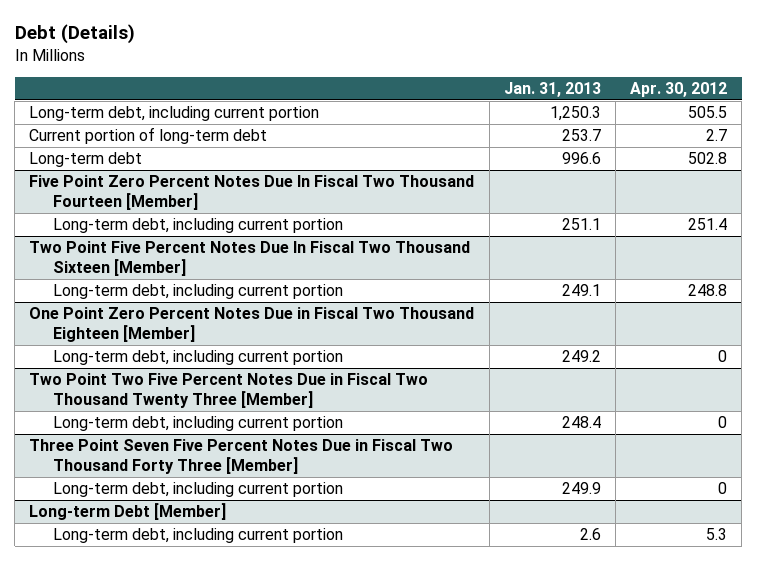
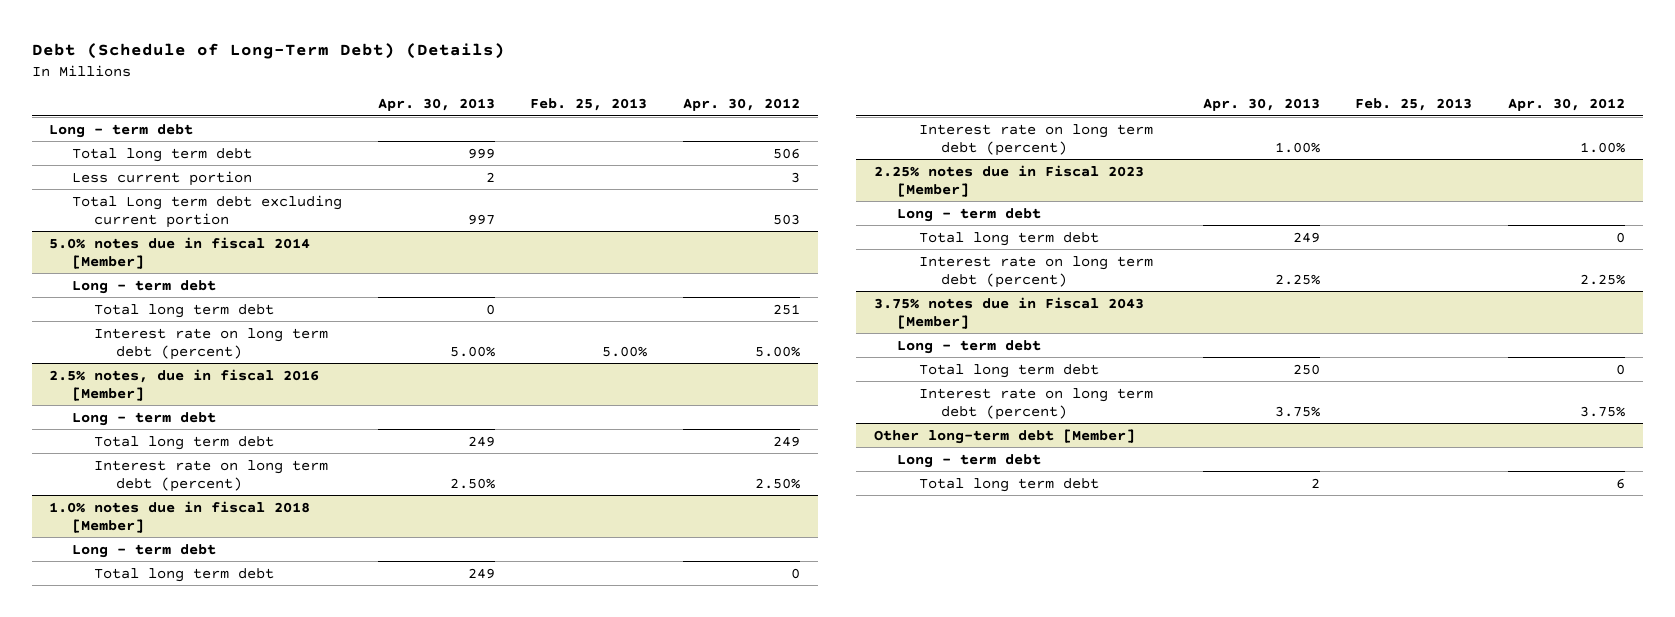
[14,24,135,45] Debt (Details) -> [31,43,505,60] Debt (Schedule of Long-Term Debt) (Details)
[503,81,601,97] Jan. 31, 2013 -> none
none -> [377,97,495,111] Apr. 30, 2013
none -> [530,97,648,111] Feb. 25, 2013
[29,175,475,210] Five Point Zero Percent Notes Due In Fiscal Two Thousand Fourteen [Member] -> none
[29,241,471,276] Two Point Five Percent Notes Due In Fiscal Two Thousand Sixteen [Member] -> none
[29,307,475,342] One Point Zero Percent Notes Due in Fiscal Two Thousand Eighteen [Member] -> none
[29,373,429,408] Two Point Two Five Percent Notes Due in Fiscal Two Thousand Twenty Three [Member] -> none
[29,439,454,474] Three Point Seven Five Percent Notes Due in Fiscal Two Thousand Forty Three [Member] -> none
none -> [49,123,194,138] Long - term debt
[29,106,320,122] Long-term debt, including current portion -> [71,147,252,162] Total long term debt
[688,106,728,119] 505.5 -> [773,147,801,159] 506
[29,127,268,145] Current portion of long-term debt -> [71,170,252,186] Less current portion
[706,129,728,142] 2.7 -> [791,171,801,183] 3
[29,152,143,168] Long-term debt -> [71,194,342,228] Total Long term debt excluding current portion
[688,152,728,165] 502.8 -> [773,213,801,225] 503
none -> [49,236,311,269] 5.0% notes due in fiscal 2014 [Member]
none -> [71,279,216,294] Long - term debt
[52,218,343,234] Long-term debt, including current portion -> [93,303,274,318] Total long term debt
[688,218,728,231] 251.4 -> [773,303,801,315] 251
none -> [93,327,328,360] Interest rate on long term debt (percent)
none -> [49,368,320,401] 2.5% notes, due in fiscal 2016 [Member]
none -> [71,411,216,426] Long - term debt
[52,284,343,300] Long-term debt, including current portion -> [93,435,274,450] Total long term debt
[688,284,728,297] 248.8 -> [773,435,801,447] 249
none -> [93,459,328,492] Interest rate on long term debt (percent)
none -> [49,500,311,533] 1.0% notes due in fiscal 2018 [Member]
none -> [71,543,216,558] Long - term debt
[52,350,343,366] Long-term debt, including current portion -> [93,567,274,582] Total long term debt
none -> [918,123,1153,156] Interest rate on long term debt (percent)
none -> [874,164,1145,197] 2.25% notes due in Fiscal 2023 [Member]
none -> [896,207,1041,222] Long - term debt
[52,416,343,432] Long-term debt, including current portion -> [918,231,1099,246] Total long term debt
none -> [918,255,1153,288] Interest rate on long term debt (percent)
none -> [874,296,1145,329] 3.75% notes due in Fiscal 2043 [Member]
none -> [896,339,1041,354] Long - term debt
[52,482,343,498] Long-term debt, including current portion -> [918,363,1099,378] Total long term debt
none -> [918,387,1153,420] Interest rate on long term debt (percent)
[29,503,227,521] Long-term Debt [Member] -> [874,428,1136,444] Other long-term debt [Member]
none -> [896,453,1041,468] Long - term debt
[52,528,343,544] Long-term debt, including current portion -> [918,477,1099,492] Total long term debt
[706,528,728,541] 5.3 -> [1616,477,1626,489] 6

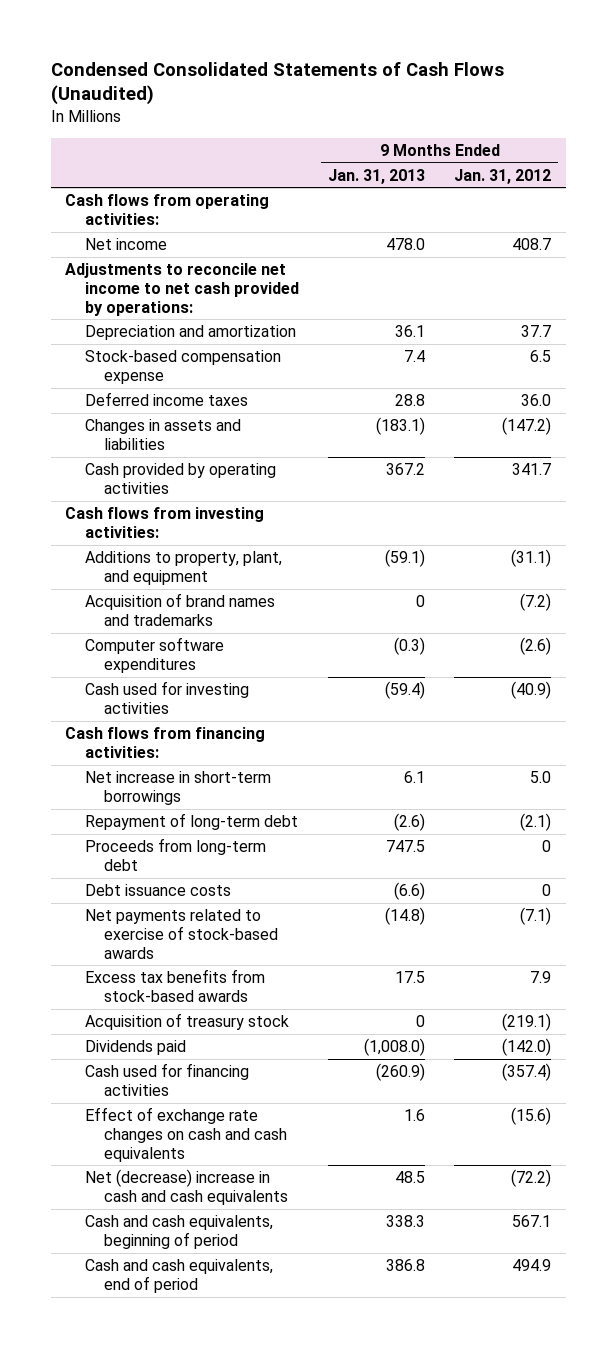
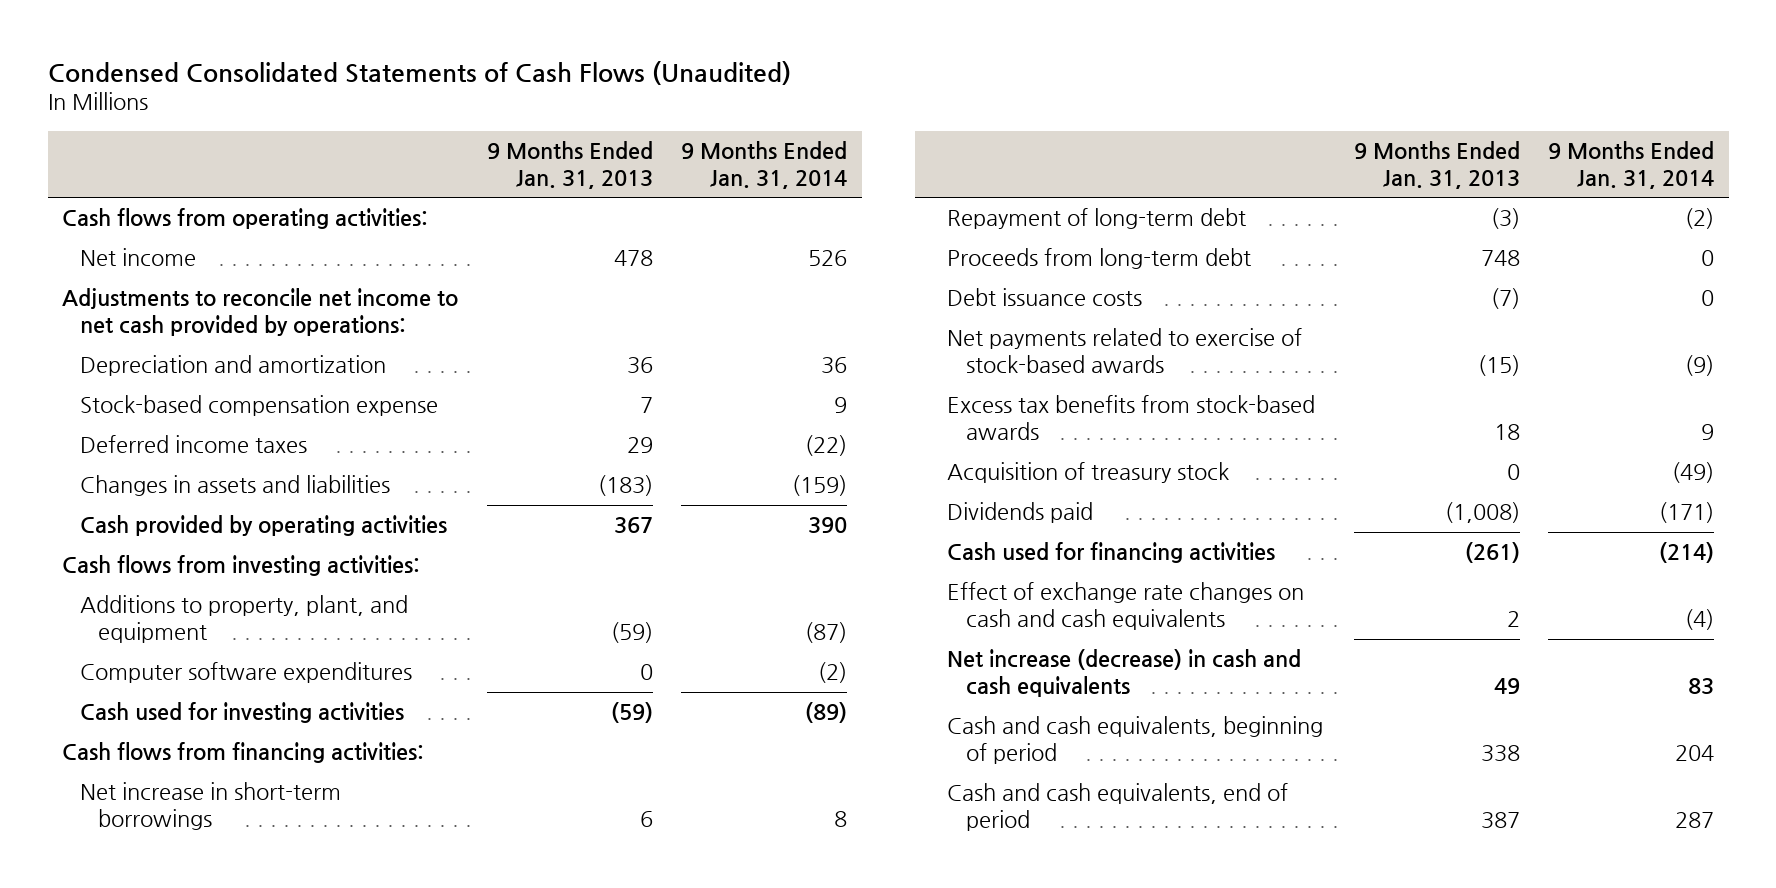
[454,168,552,184] Jan. 31, 2012 -> none
none -> [681,141,848,189] 9 Months Ended Jan. 31, 2014
[385,238,425,251] 478.0 -> [613,250,653,267] 478
[394,325,425,338] 36.1 -> [626,357,653,375] 36
[403,350,425,363] 7.4 -> [639,397,653,414] 7
[394,394,425,407] 28.8 -> [626,437,653,454] 29
[375,417,425,436] (183.1) -> [597,475,653,497] (183)
[385,463,425,476] 367.2 -> [613,517,653,534] 367
[84,593,275,626] Acquisition of brand names and trademarks -> none
[384,549,425,568] (59.1) -> [610,622,653,644] (59)
[393,637,425,656] (0.3) -> [639,664,653,681] 0
[384,681,425,700] (59.4) -> [610,702,653,724] (59)
[403,771,425,784] 6.1 -> [639,811,653,828] 6
[393,813,425,832] (2.6) -> [1490,208,1520,230] (3)
[385,840,425,853] 747.5 -> [1480,250,1520,267] 748
[393,882,425,901] (6.6) -> [1490,288,1520,310] (7)
[384,907,425,926] (14.8) -> [1477,355,1520,377] (15)
[394,971,425,984] 17.5 -> [1493,424,1520,441] 18
[363,1038,425,1057] (1,008.0) -> [1444,502,1520,524] (1,008)
[375,1063,425,1082] (260.9) -> [1464,542,1520,564] (261)
[403,1109,425,1122] 1.6 -> [1506,611,1520,628] 2
[84,1169,289,1205] Net (decrease) increase in cash and cash equivalents -> [947,649,1302,698] Net increase (decrease) in cash and cash equivalents
[394,1171,425,1184] 48.5 -> [1493,678,1520,695] 49
[385,1215,425,1228] 338.3 -> [1480,745,1520,763] 338
[385,1259,425,1272] 386.8 -> [1480,812,1520,830] 387

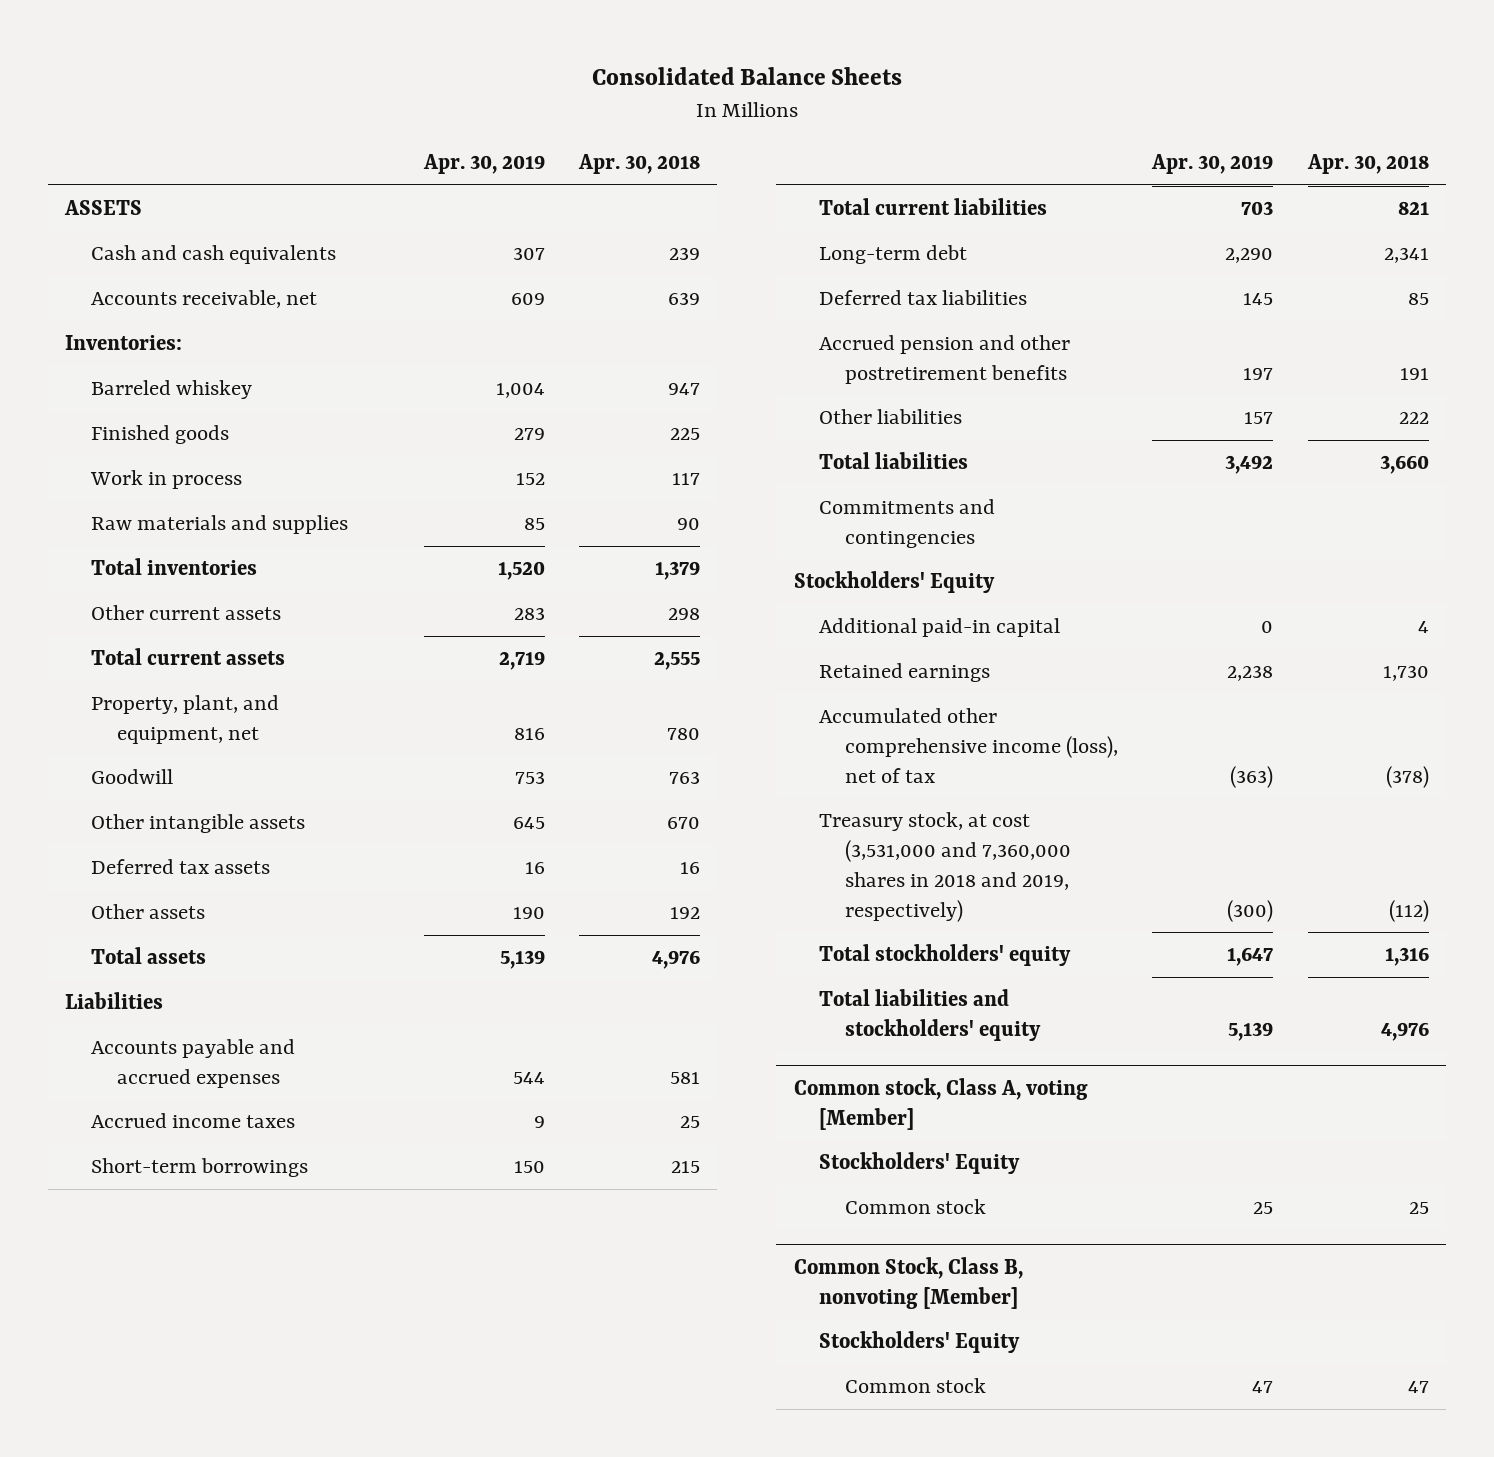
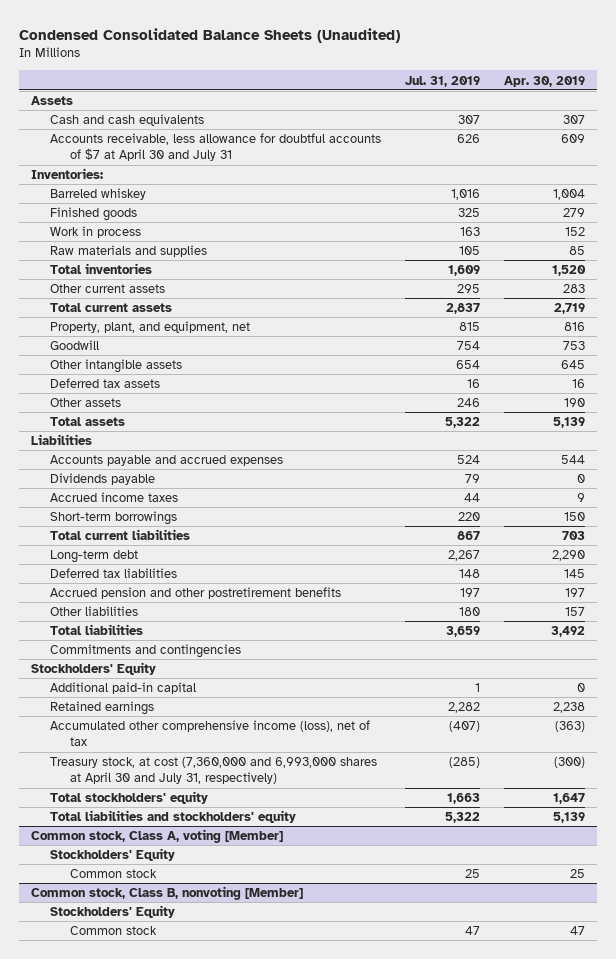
[591,66,902,85] Consolidated Balance Sheets -> [19,27,401,43] Condensed Consolidated Balance Sheets (Unaudited)
[578,154,701,175] Apr. 30, 2018 -> none
none -> [405,75,481,87] Jul. 31, 2019
[64,199,143,215] ASSETS -> [31,96,74,106] Assets
[90,289,317,308] Accounts receivable, net -> [50,133,382,162] Accounts receivable, less allowance for doubtful accounts of $7 at April 30 and July 31
none -> [50,473,156,486] Dividends payable
[819,811,1071,922] Treasury stock, at cost (3,531,000 and 7,360,000 shares in 2018 and 2019, respectively) -> none
none -> [50,757,378,785] Treasury stock, at cost (7,360,000 and 6,993,000 shares at April 30 and July 31, respectively)
[793,1256,1023,1309] Common Stock, Class B, nonvoting [Member] -> [31,886,304,901] Common stock, Class B, nonvoting [Member]

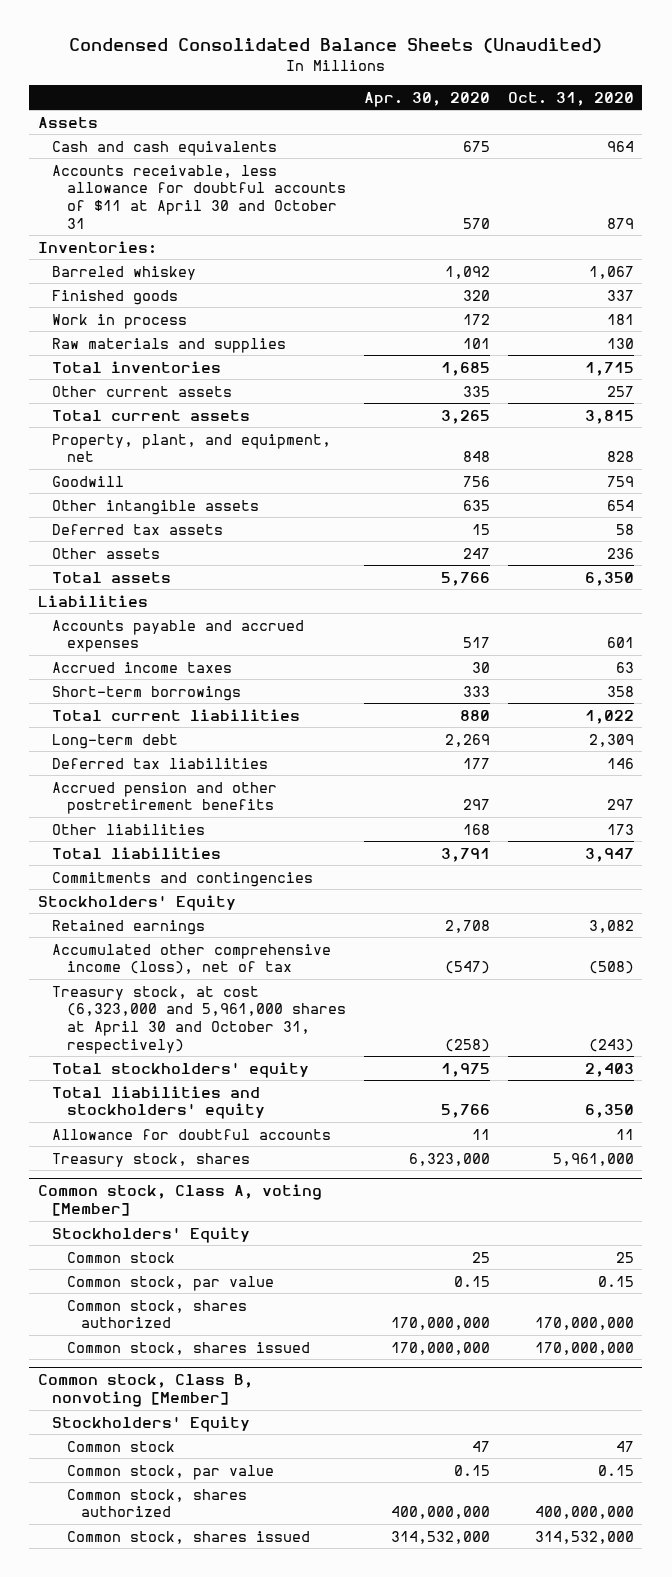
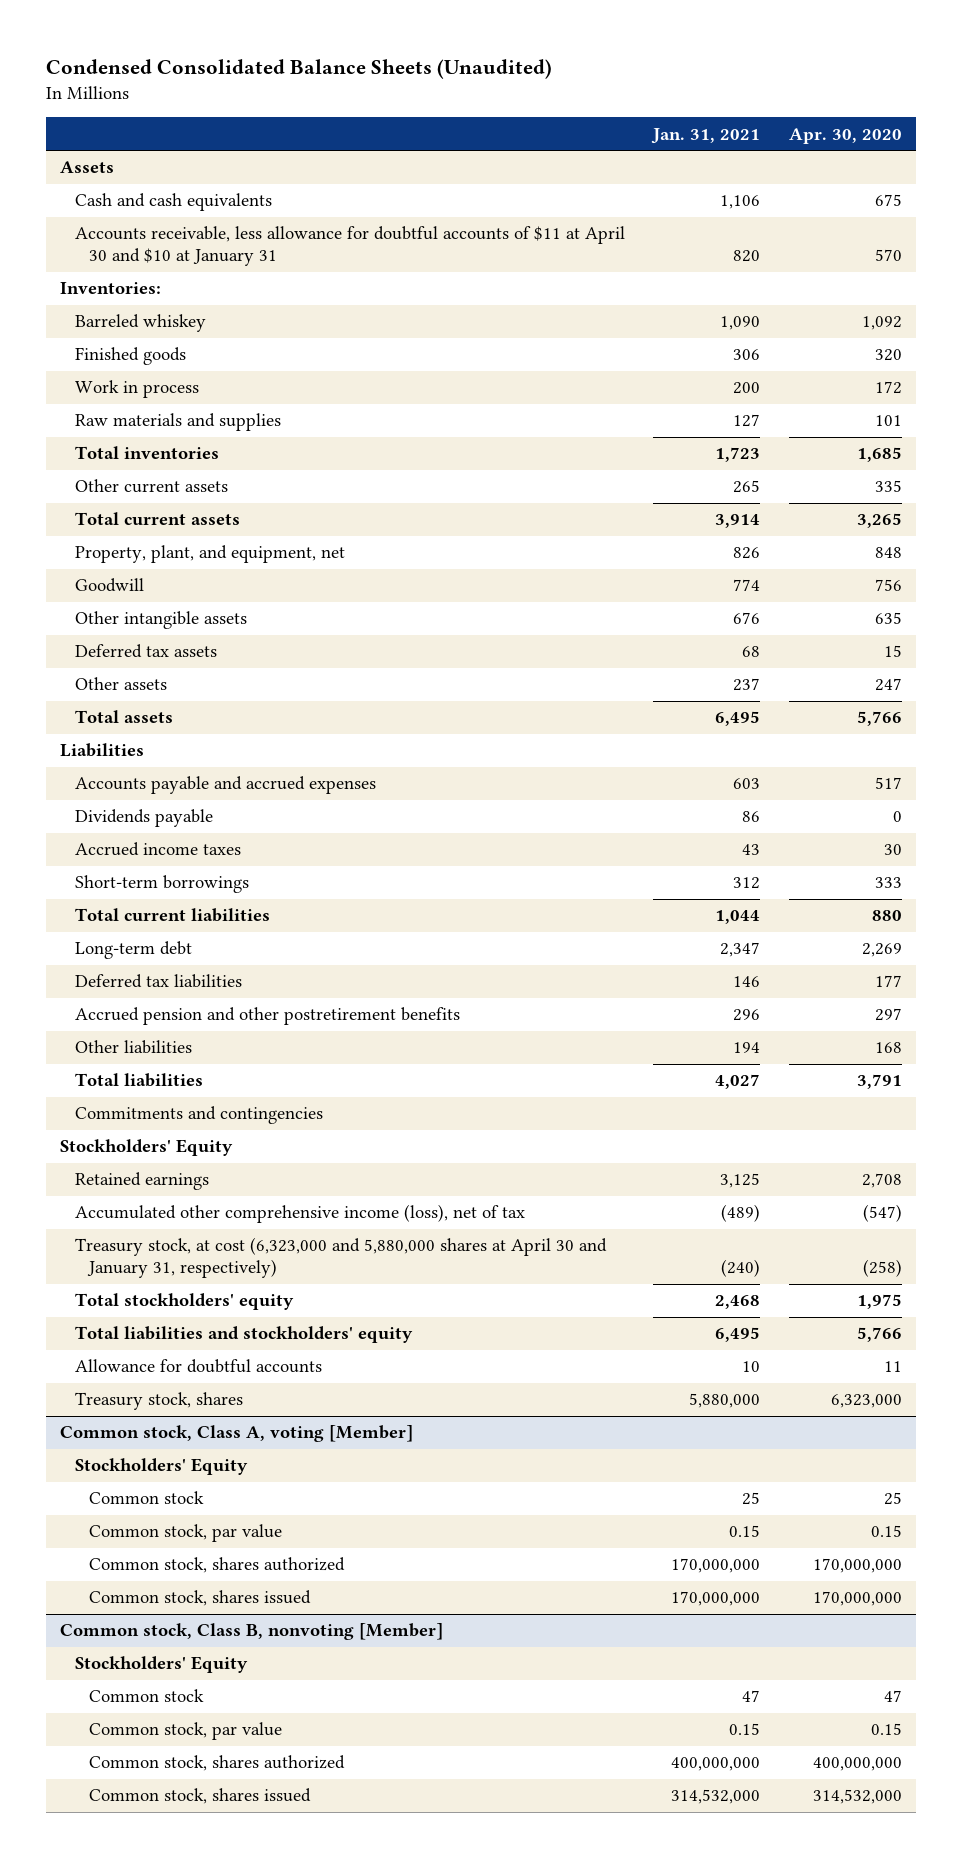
[507,91,634,106] Oct. 31, 2020 -> none
none -> [651,127,761,144] Jan. 31, 2021
[52,164,346,229] Accounts receivable, less allowance for doubtful accounts of $11 at April 30 and October 31 -> [74,226,625,267] Accounts receivable, less allowance for doubtful accounts of $11 at April 30 and $10 at January 31
none -> [74,809,213,828] Dividends payable
[52,985,346,1054] Treasury stock, at cost (6,323,000 and 5,961,000 shares at April 30 and October 31, respectively) -> [74,1237,607,1279] Treasury stock, at cost (6,323,000 and 5,880,000 shares at April 30 and January 31, respectively)

